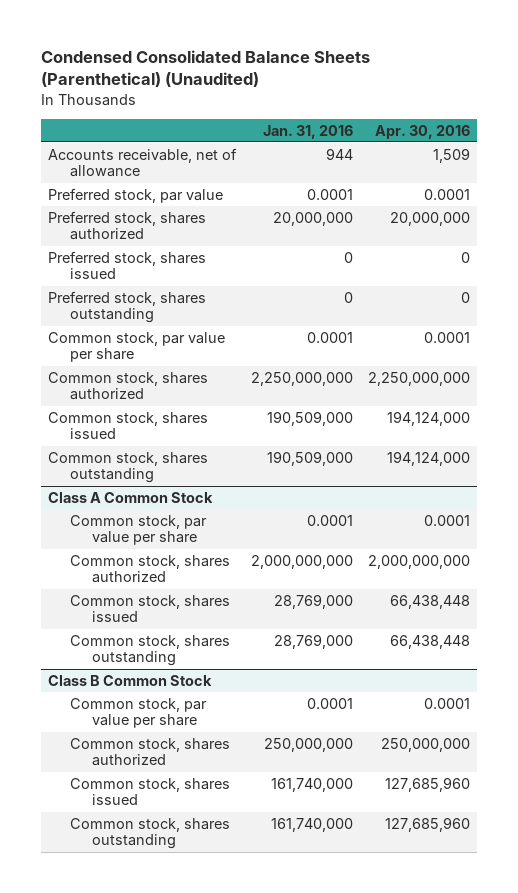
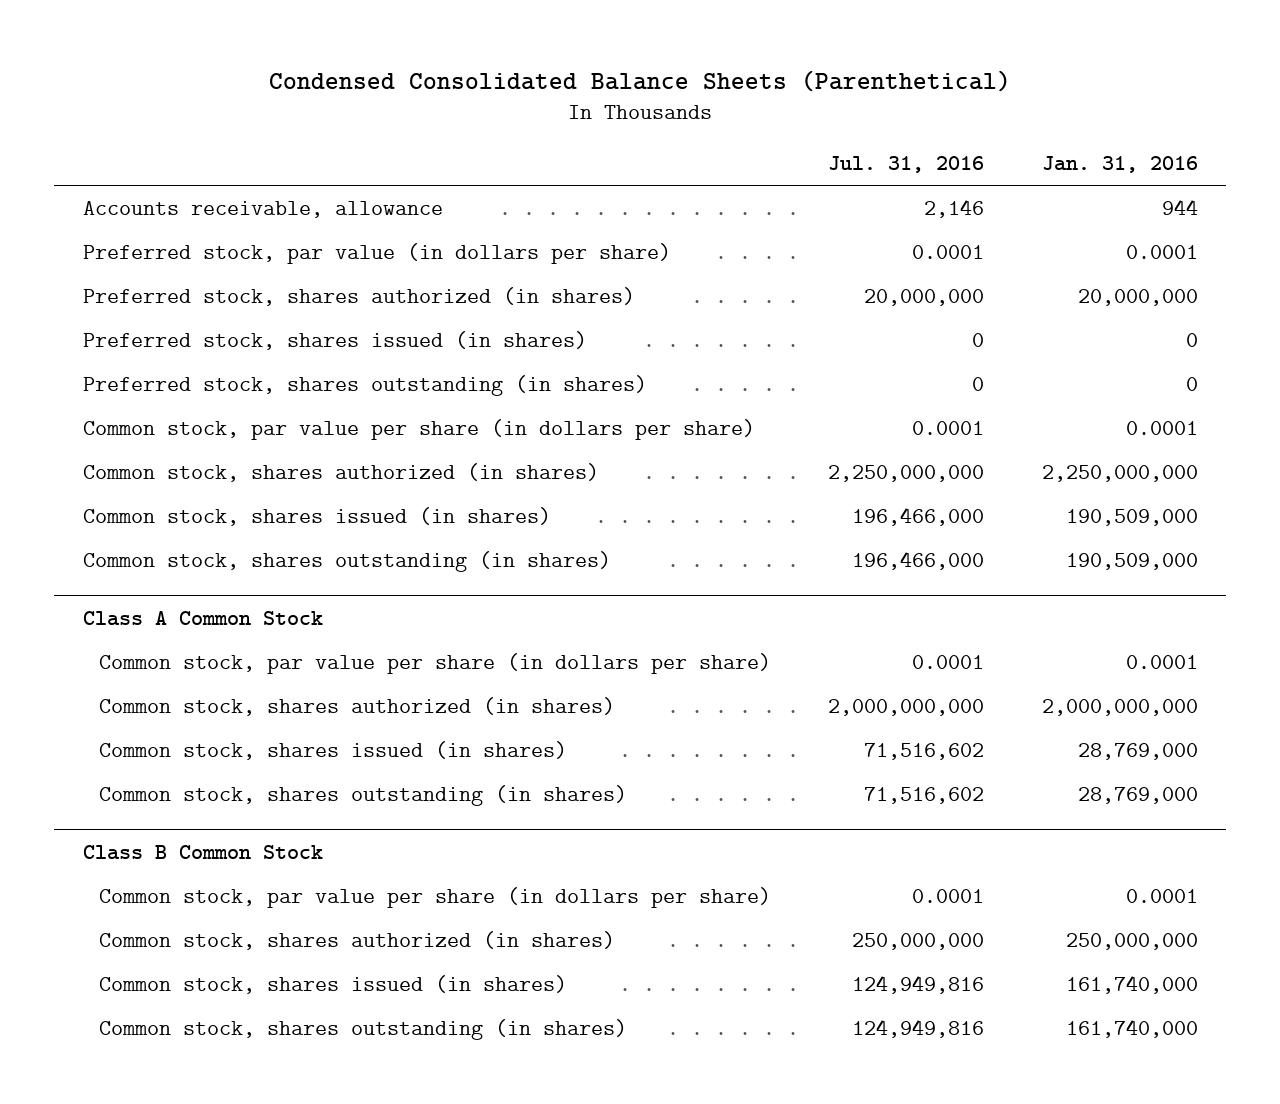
[40,49,370,88] Condensed Consolidated Balance Sheets (Parenthetical) (Unaudited) -> [269,69,1012,92] Condensed Consolidated Balance Sheets (Parenthetical)
[374,124,470,139] Apr. 30, 2016 -> none
none -> [828,156,985,174] Jul. 31, 2016
[48,147,238,178] Accounts receivable, net of allowance -> [82,200,443,218] Accounts receivable, allowance
[48,187,224,203] Preferred stock, par value -> [82,242,671,264] Preferred stock, par value (in dollars per share)
[48,210,207,241] Preferred stock, shares authorized -> [82,286,635,306] Preferred stock, shares authorized (in shares)
[48,250,207,280] Preferred stock, shares issued -> [82,330,587,350] Preferred stock, shares issued (in shares)
[48,290,207,324] Preferred stock, shares outstanding -> [82,374,647,396] Preferred stock, shares outstanding (in shares)
[48,331,226,363] Common stock, par value per share -> [82,418,755,440] Common stock, par value per share (in dollars per share)
[48,371,209,401] Common stock, shares authorized -> [82,462,599,482] Common stock, shares authorized (in shares)
[48,411,209,440] Common stock, shares issued -> [82,506,551,526] Common stock, shares issued (in shares)
[48,451,209,484] Common stock, shares outstanding -> [82,550,611,572] Common stock, shares outstanding (in shares)
[69,514,207,546] Common stock, par value per share -> [98,652,771,674] Common stock, par value per share (in dollars per share)
[69,554,230,584] Common stock, shares authorized -> [98,696,615,716] Common stock, shares authorized (in shares)
[69,594,230,623] Common stock, shares issued -> [98,740,567,760] Common stock, shares issued (in shares)
[69,634,230,667] Common stock, shares outstanding -> [98,784,627,806] Common stock, shares outstanding (in shares)
[69,697,207,729] Common stock, par value per share -> [98,886,771,908] Common stock, par value per share (in dollars per share)
[69,737,230,767] Common stock, shares authorized -> [98,930,615,950] Common stock, shares authorized (in shares)
[69,777,230,806] Common stock, shares issued -> [98,974,567,994] Common stock, shares issued (in shares)
[69,817,230,850] Common stock, shares outstanding -> [98,1018,627,1040] Common stock, shares outstanding (in shares)

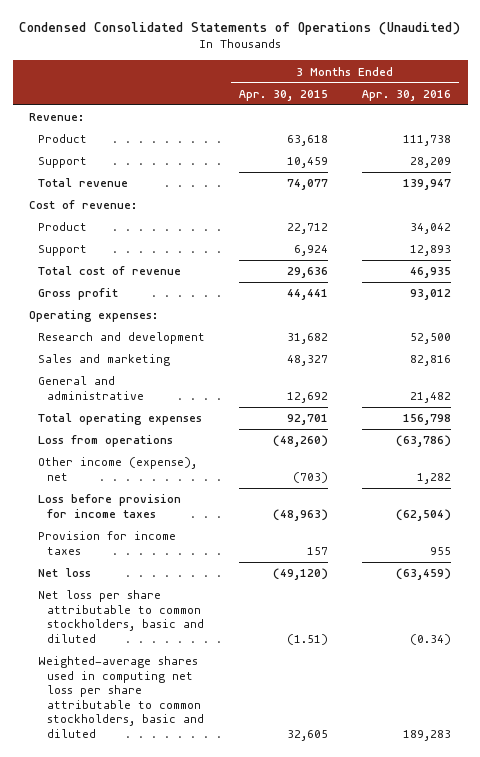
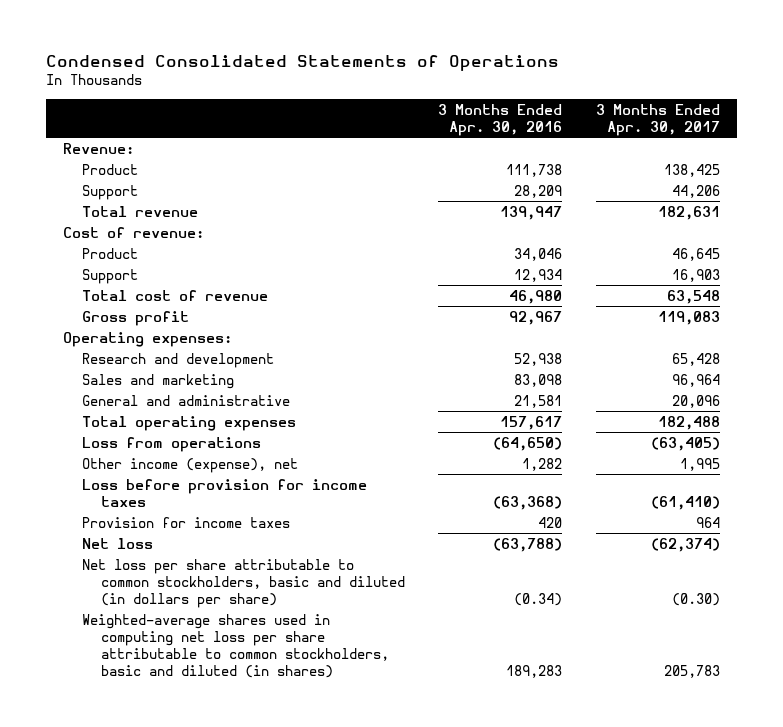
[19,21,461,35] Condensed Consolidated Statements of Operations (Unaudited) -> [45,55,559,72] Condensed Consolidated Statements of Operations
[239,89,329,101] Apr. 30, 2015 -> none
none -> [596,103,721,136] 3 Months Ended Apr. 30, 2017
[409,223,451,235] 34,042 -> [514,247,563,261] 34,046
[409,245,451,257] 12,893 -> [514,268,563,282] 12,934
[409,267,451,279] 46,935 -> [509,289,563,304] 46,980
[409,289,451,301] 93,012 -> [509,310,563,325] 92,967
[409,333,451,345] 52,500 -> [514,352,563,366] 52,938
[409,355,451,367] 82,816 -> [514,373,563,387] 83,098
[409,391,451,403] 21,482 -> [514,394,563,408] 21,581
[402,414,451,426] 156,798 -> [500,415,563,430] 157,617
[395,435,451,448] (63,786) -> [493,436,563,451] (64,650)
[395,508,451,521] (62,504) -> [493,495,563,510] (63,368)
[429,546,451,555] 955 -> [538,516,563,528] 420
[395,568,451,581] (63,459) -> [493,537,563,552] (63,788)
[38,590,205,643] Net loss per share attributable to common stockholders, basic and diluted -> [81,558,405,608] Net loss per share attributable to common stockholders, basic and diluted (in dollars per share)
[38,656,205,738] Weighted-average shares used in computing net loss per share attributable to common stockholders, basic and diluted -> [81,613,389,678] Weighted-average shares used in computing net loss per share attributable to common stockholders, basic and diluted (in shares)

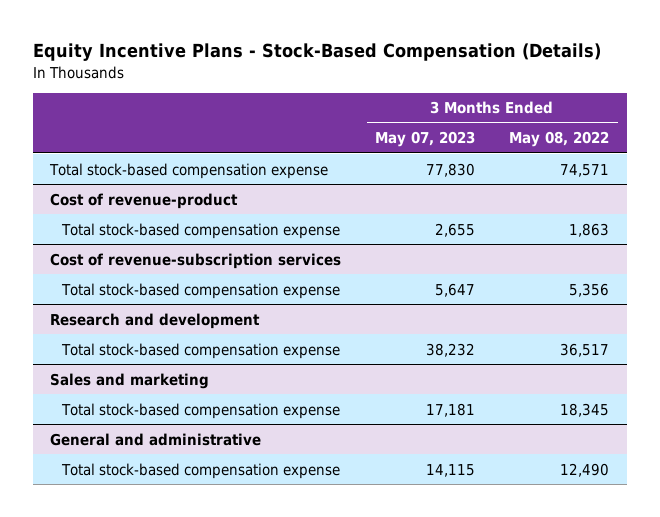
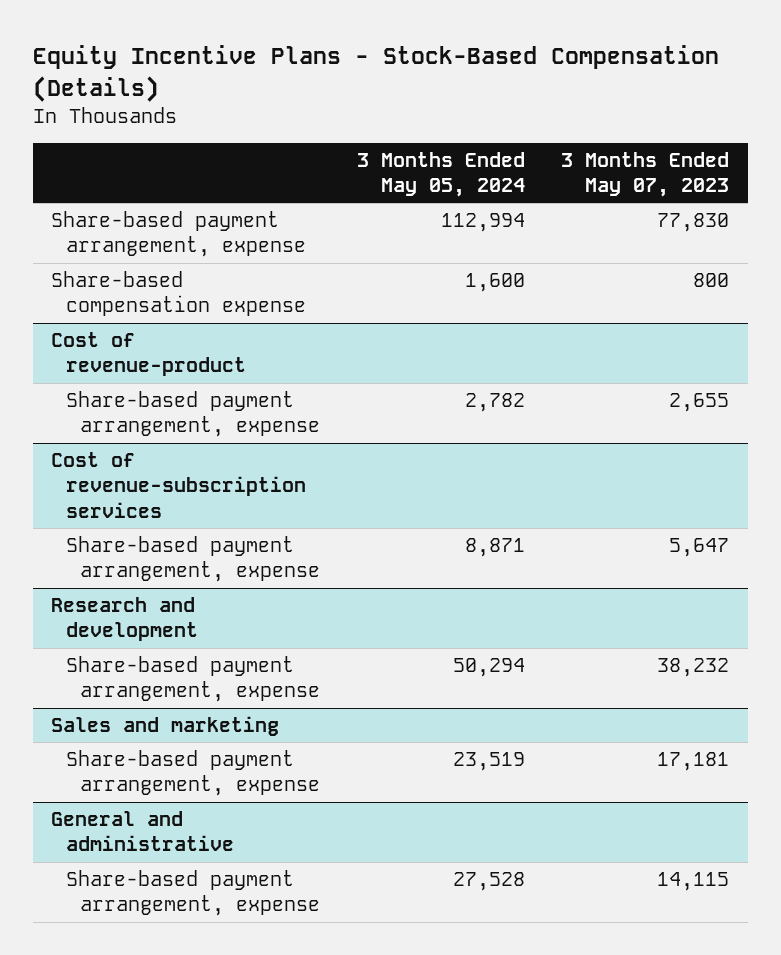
[509,131,610,148] May 08, 2022 -> none
none -> [356,152,525,198] 3 Months Ended May 05, 2024
[49,162,329,179] Total stock-based compensation expense -> [51,211,306,258] Share-based payment arrangement, expense
none -> [51,271,306,317] Share-based compensation expense
[60,222,340,239] Total stock-based compensation expense -> [65,391,321,438] Share-based payment arrangement, expense
[60,282,340,299] Total stock-based compensation expense -> [65,536,321,583] Share-based payment arrangement, expense
[60,342,340,359] Total stock-based compensation expense -> [65,656,321,703] Share-based payment arrangement, expense
[60,402,340,419] Total stock-based compensation expense -> [65,750,321,797] Share-based payment arrangement, expense
[60,462,340,479] Total stock-based compensation expense -> [65,870,321,917] Share-based payment arrangement, expense

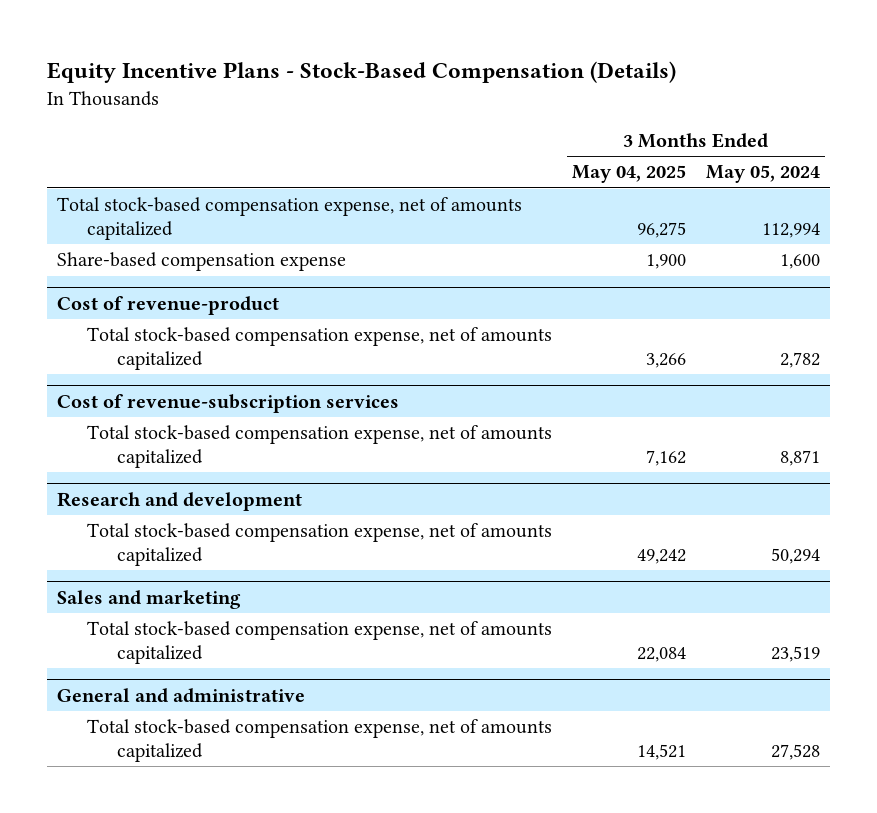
[561,152,730,198] 3 Months Ended May 07, 2023 -> none
none -> [572,165,687,184] May 04, 2025
[51,211,306,258] Share-based payment arrangement, expense -> [56,197,522,240] Total stock-based compensation expense, net of amounts capitalized
[65,391,321,438] Share-based payment arrangement, expense -> [86,327,552,370] Total stock-based compensation expense, net of amounts capitalized
[65,536,321,583] Share-based payment arrangement, expense -> [86,425,552,468] Total stock-based compensation expense, net of amounts capitalized
[65,656,321,703] Share-based payment arrangement, expense -> [86,523,552,566] Total stock-based compensation expense, net of amounts capitalized
[65,750,321,797] Share-based payment arrangement, expense -> [86,621,552,664] Total stock-based compensation expense, net of amounts capitalized
[65,870,321,917] Share-based payment arrangement, expense -> [86,719,552,762] Total stock-based compensation expense, net of amounts capitalized

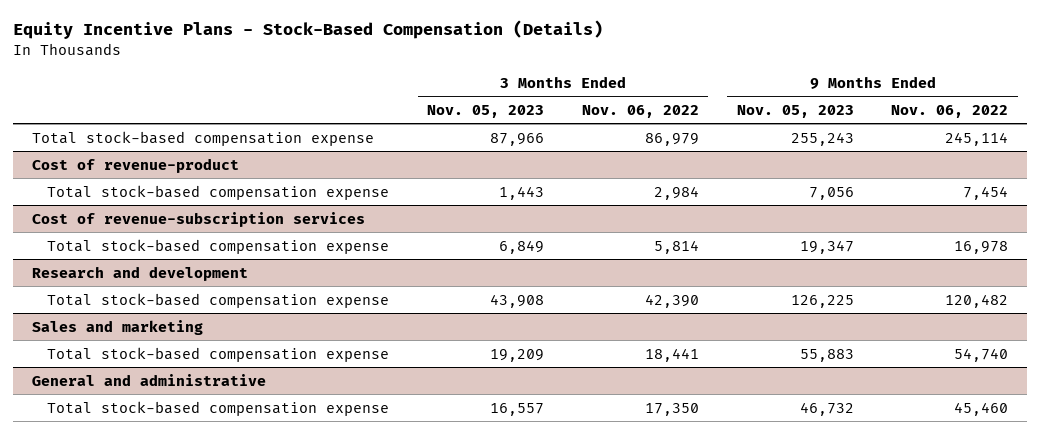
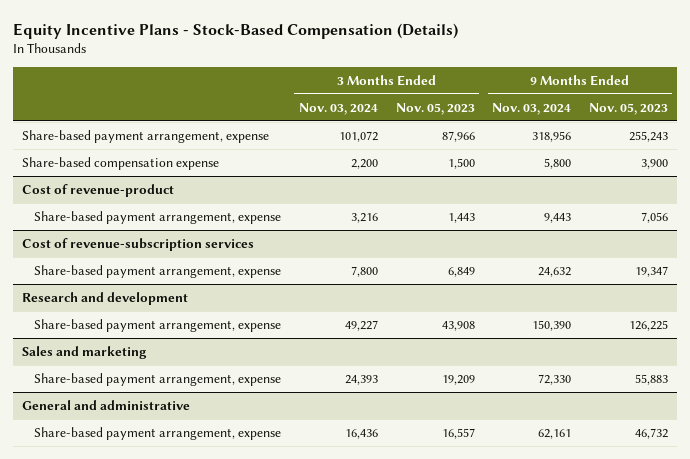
[581,105,699,119] Nov. 06, 2022 -> none
[891,105,1009,119] Nov. 06, 2022 -> none
none -> [298,102,378,115] Nov. 03, 2024
none -> [492,102,572,115] Nov. 03, 2024
[31,130,374,146] Total stock-based compensation expense -> [22,129,270,143] Share-based payment arrangement, expense
none -> [22,156,220,170] Share-based compensation expense
[47,184,390,200] Total stock-based compensation expense -> [34,210,282,224] Share-based payment arrangement, expense
[47,238,390,254] Total stock-based compensation expense -> [34,264,282,278] Share-based payment arrangement, expense
[47,292,390,308] Total stock-based compensation expense -> [34,318,282,332] Share-based payment arrangement, expense
[47,346,390,362] Total stock-based compensation expense -> [34,372,282,386] Share-based payment arrangement, expense
[47,400,390,416] Total stock-based compensation expense -> [34,426,282,440] Share-based payment arrangement, expense

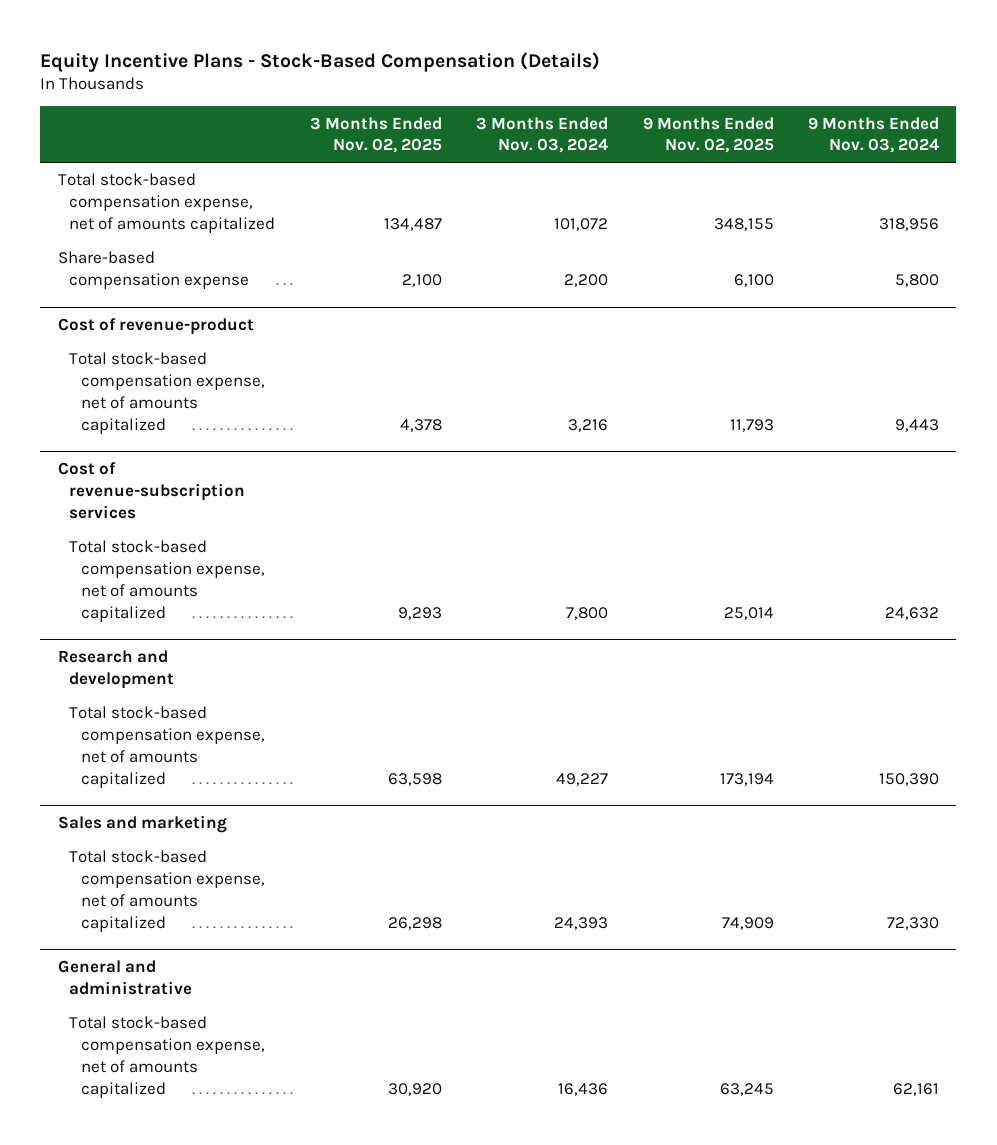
[395,102,475,115] Nov. 05, 2023 -> none
[588,102,668,115] Nov. 05, 2023 -> none
none -> [309,116,442,154] 3 Months Ended Nov. 02, 2025
none -> [642,116,774,154] 9 Months Ended Nov. 02, 2025
[22,129,270,143] Share-based payment arrangement, expense -> [57,173,276,233] Total stock-based compensation expense, net of amounts capitalized
[34,210,282,224] Share-based payment arrangement, expense -> [69,352,266,434] Total stock-based compensation expense, net of amounts capitalized
[34,264,282,278] Share-based payment arrangement, expense -> [69,540,266,622] Total stock-based compensation expense, net of amounts capitalized
[34,318,282,332] Share-based payment arrangement, expense -> [69,706,266,788] Total stock-based compensation expense, net of amounts capitalized
[34,372,282,386] Share-based payment arrangement, expense -> [69,850,266,932] Total stock-based compensation expense, net of amounts capitalized
[34,426,282,440] Share-based payment arrangement, expense -> [69,1016,266,1098] Total stock-based compensation expense, net of amounts capitalized

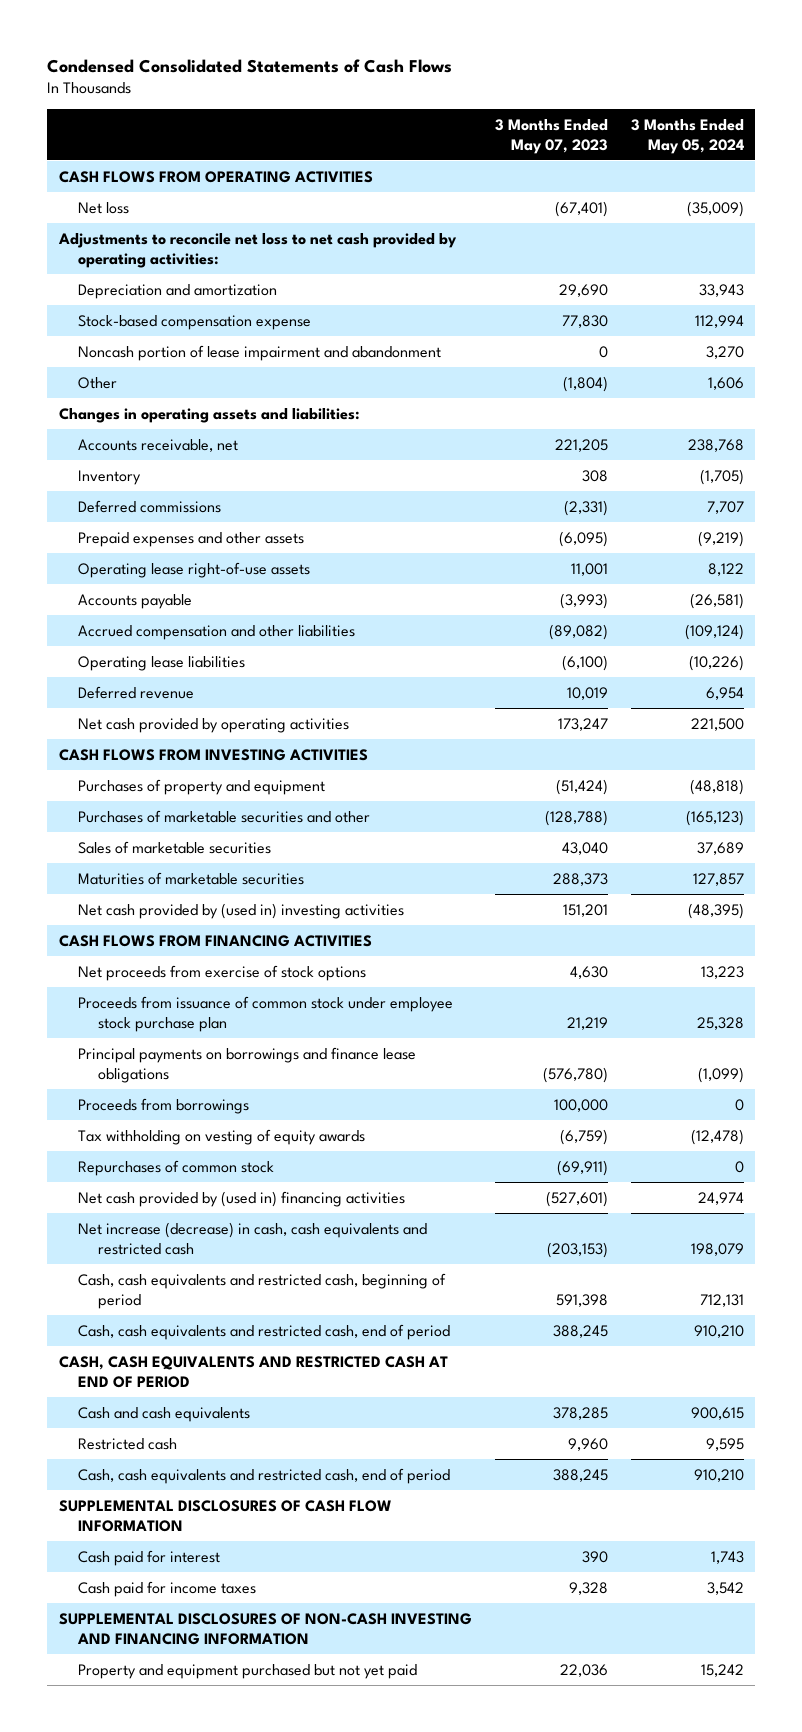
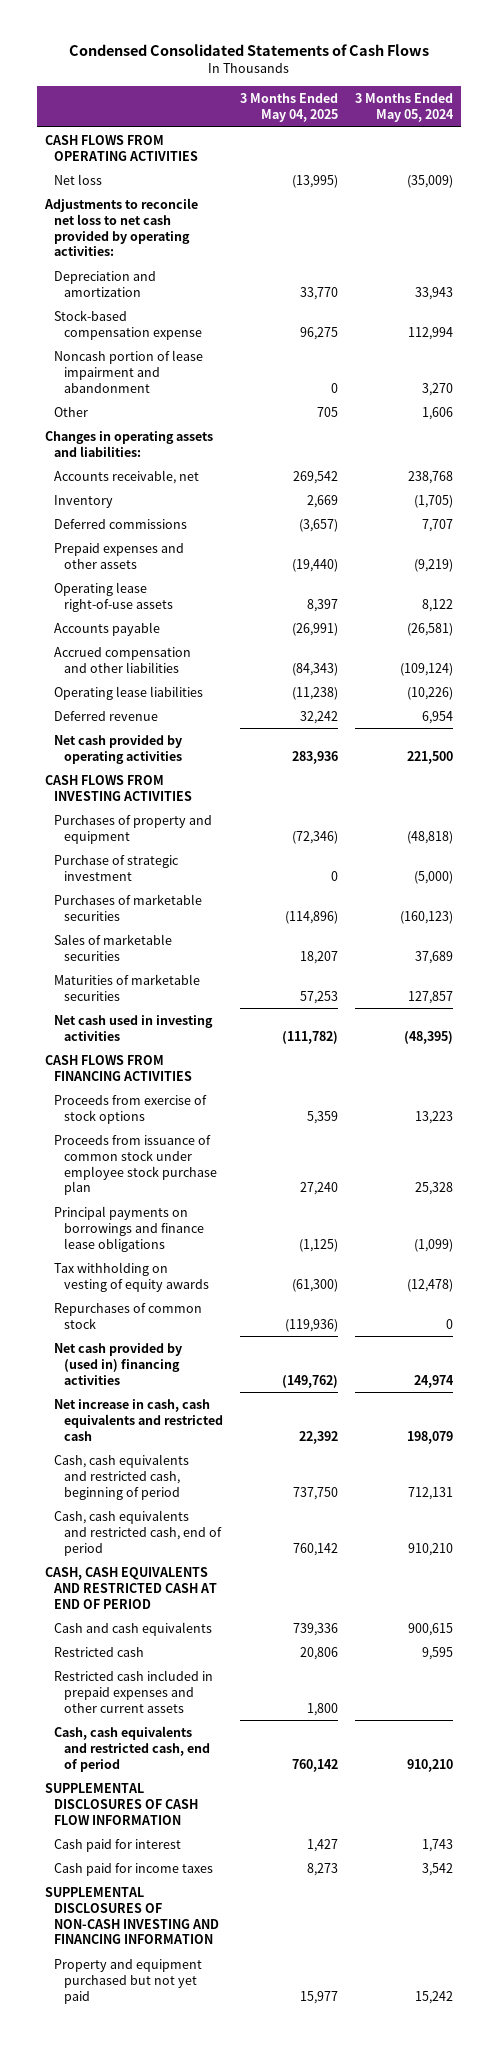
[494,118,608,154] 3 Months Ended May 07, 2023 -> none
none -> [239,93,338,122] 3 Months Ended May 04, 2025
none -> [54,854,180,881] Purchase of strategic investment
[78,809,371,823] Purchases of marketable securities and other -> [54,893,203,921] Purchases of marketable securities
[685,809,744,826] (165,123) -> [399,910,453,924] (160,123)
[78,902,405,919] Net cash provided by (used in) investing activities -> [54,1014,214,1041] Net cash used in investing activities
[78,964,367,981] Net proceeds from exercise of stock options -> [54,1094,208,1124] Proceeds from exercise of stock options
[78,1097,250,1114] Proceeds from borrowings -> none
[78,1221,428,1255] Net increase (decrease) in cash, cash equivalents and restricted cash -> [54,1398,224,1441] Net increase in cash, cash equivalents and restricted cash
none -> [54,1669,214,1713] Restricted cash included in prepaid expenses and other current assets

